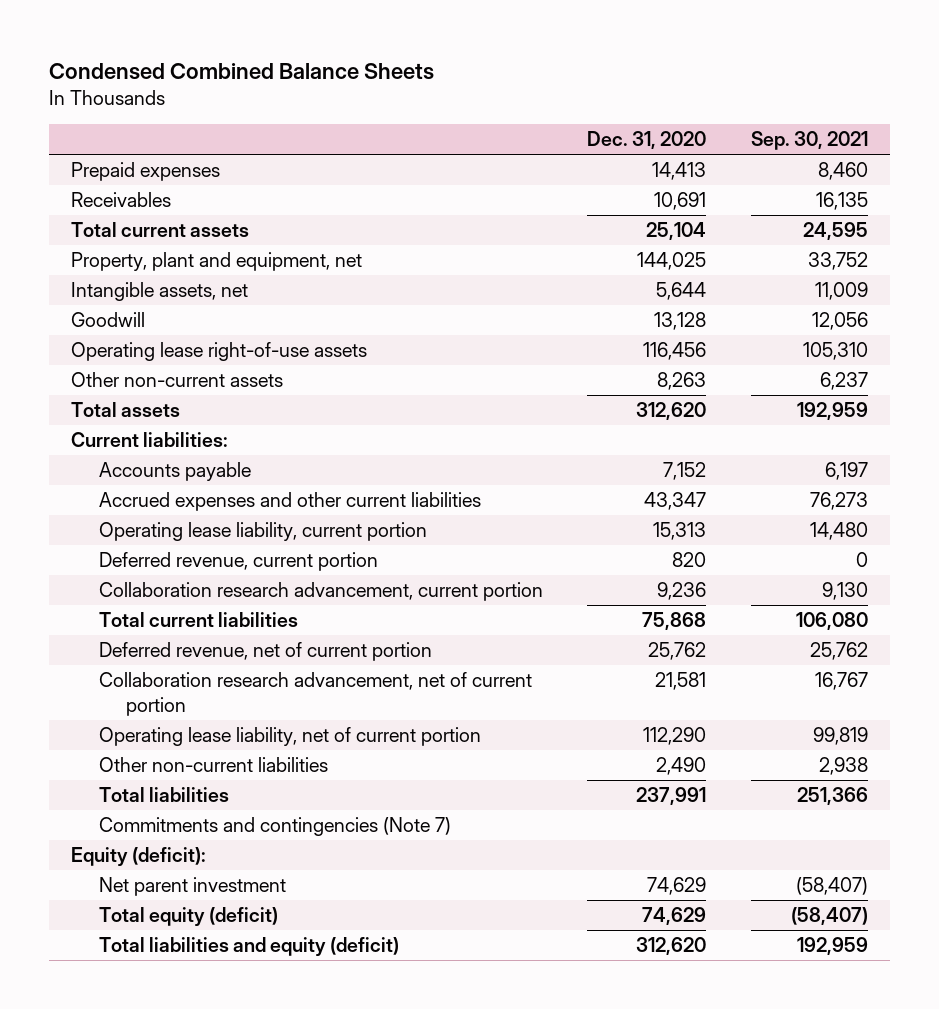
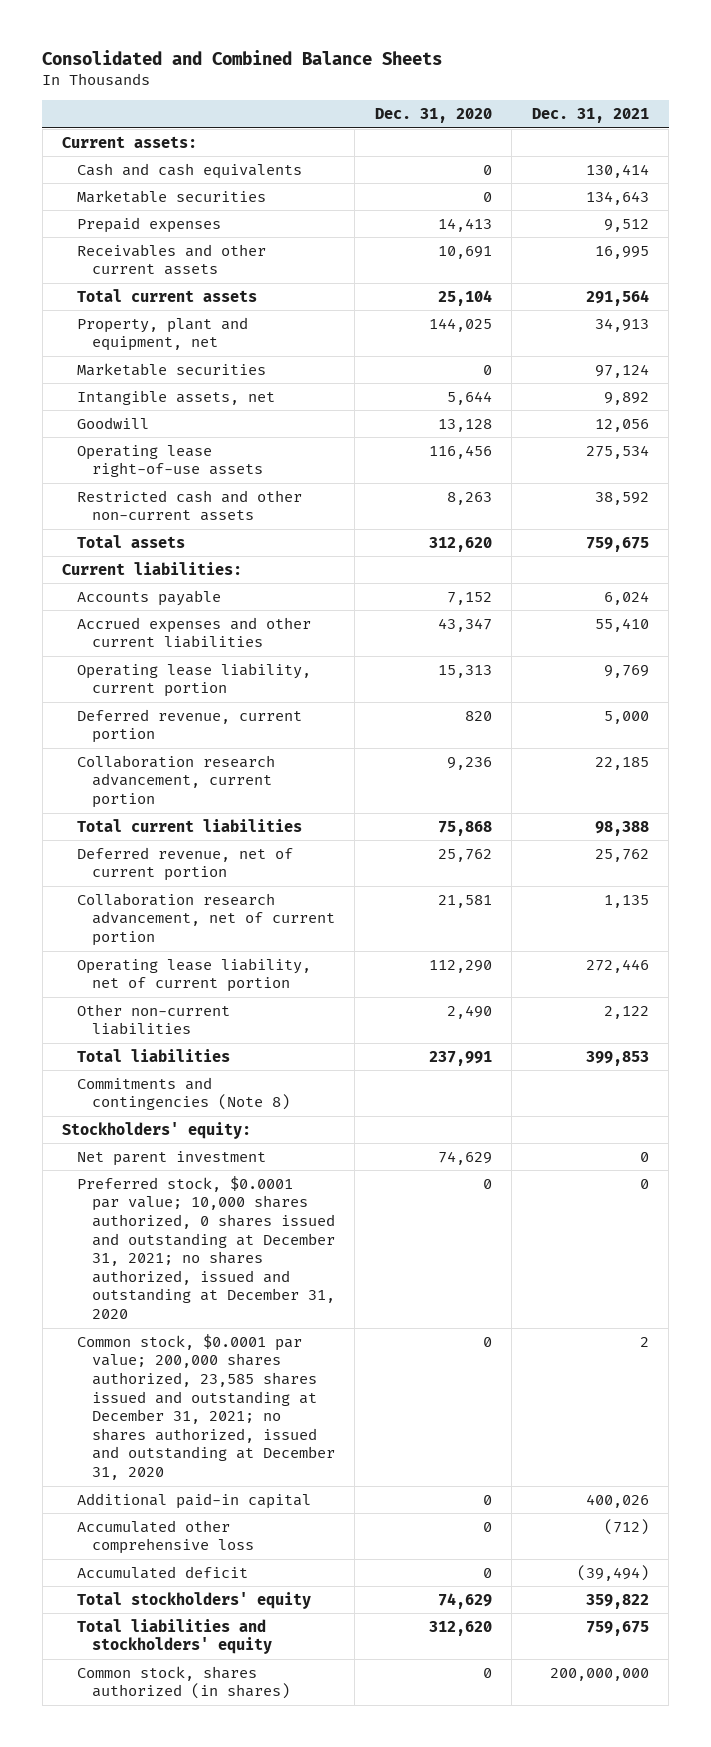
[48,62,434,80] Condensed Combined Balance Sheets -> [42,50,443,66] Consolidated and Combined Balance Sheets
[750,131,868,151] Sep. 30, 2021 -> none
none -> [531,107,649,123] Dec. 31, 2021
none -> [62,135,198,148] Current assets:
none -> [77,162,303,179] Cash and cash equivalents
none -> [77,189,267,203] Marketable securities
[71,192,172,208] Receivables -> [77,243,267,276] Receivables and other current assets
none -> [77,362,267,376] Marketable securities
[71,372,284,388] Other non-current assets -> [77,489,303,522] Restricted cash and other non-current assets
[98,817,451,837] Commitments and contingencies (Note 7) -> [77,1076,290,1111] Commitments and contingencies (Note 8)
[71,847,207,867] Equity (deficit): -> [62,1121,252,1139] Stockholders' equity:
none -> [77,1175,335,1320] Preferred stock, $0.0001 par value; 10,000 shares authorized, 0 shares issued and outstanding at December 31, 2021; no shares authorized, issued and outstanding at December 31, 2020
none -> [77,1333,335,1481] Common stock, $0.0001 par value; 200,000 shares authorized, 23,585 shares issued and outstanding at December 31, 2021; no shares authorized, issued and outstanding at December 31, 2020
none -> [77,1492,312,1509] Additional paid-in capital
none -> [77,1519,254,1555] Accumulated other comprehensive loss
none -> [77,1565,249,1579] Accumulated deficit
[98,907,278,927] Total equity (deficit) -> [77,1591,312,1609] Total stockholders' equity
[98,937,399,957] Total liabilities and equity (deficit) -> [77,1618,272,1655] Total liabilities and stockholders' equity
none -> [77,1665,290,1700] Common stock, shares authorized (in shares)

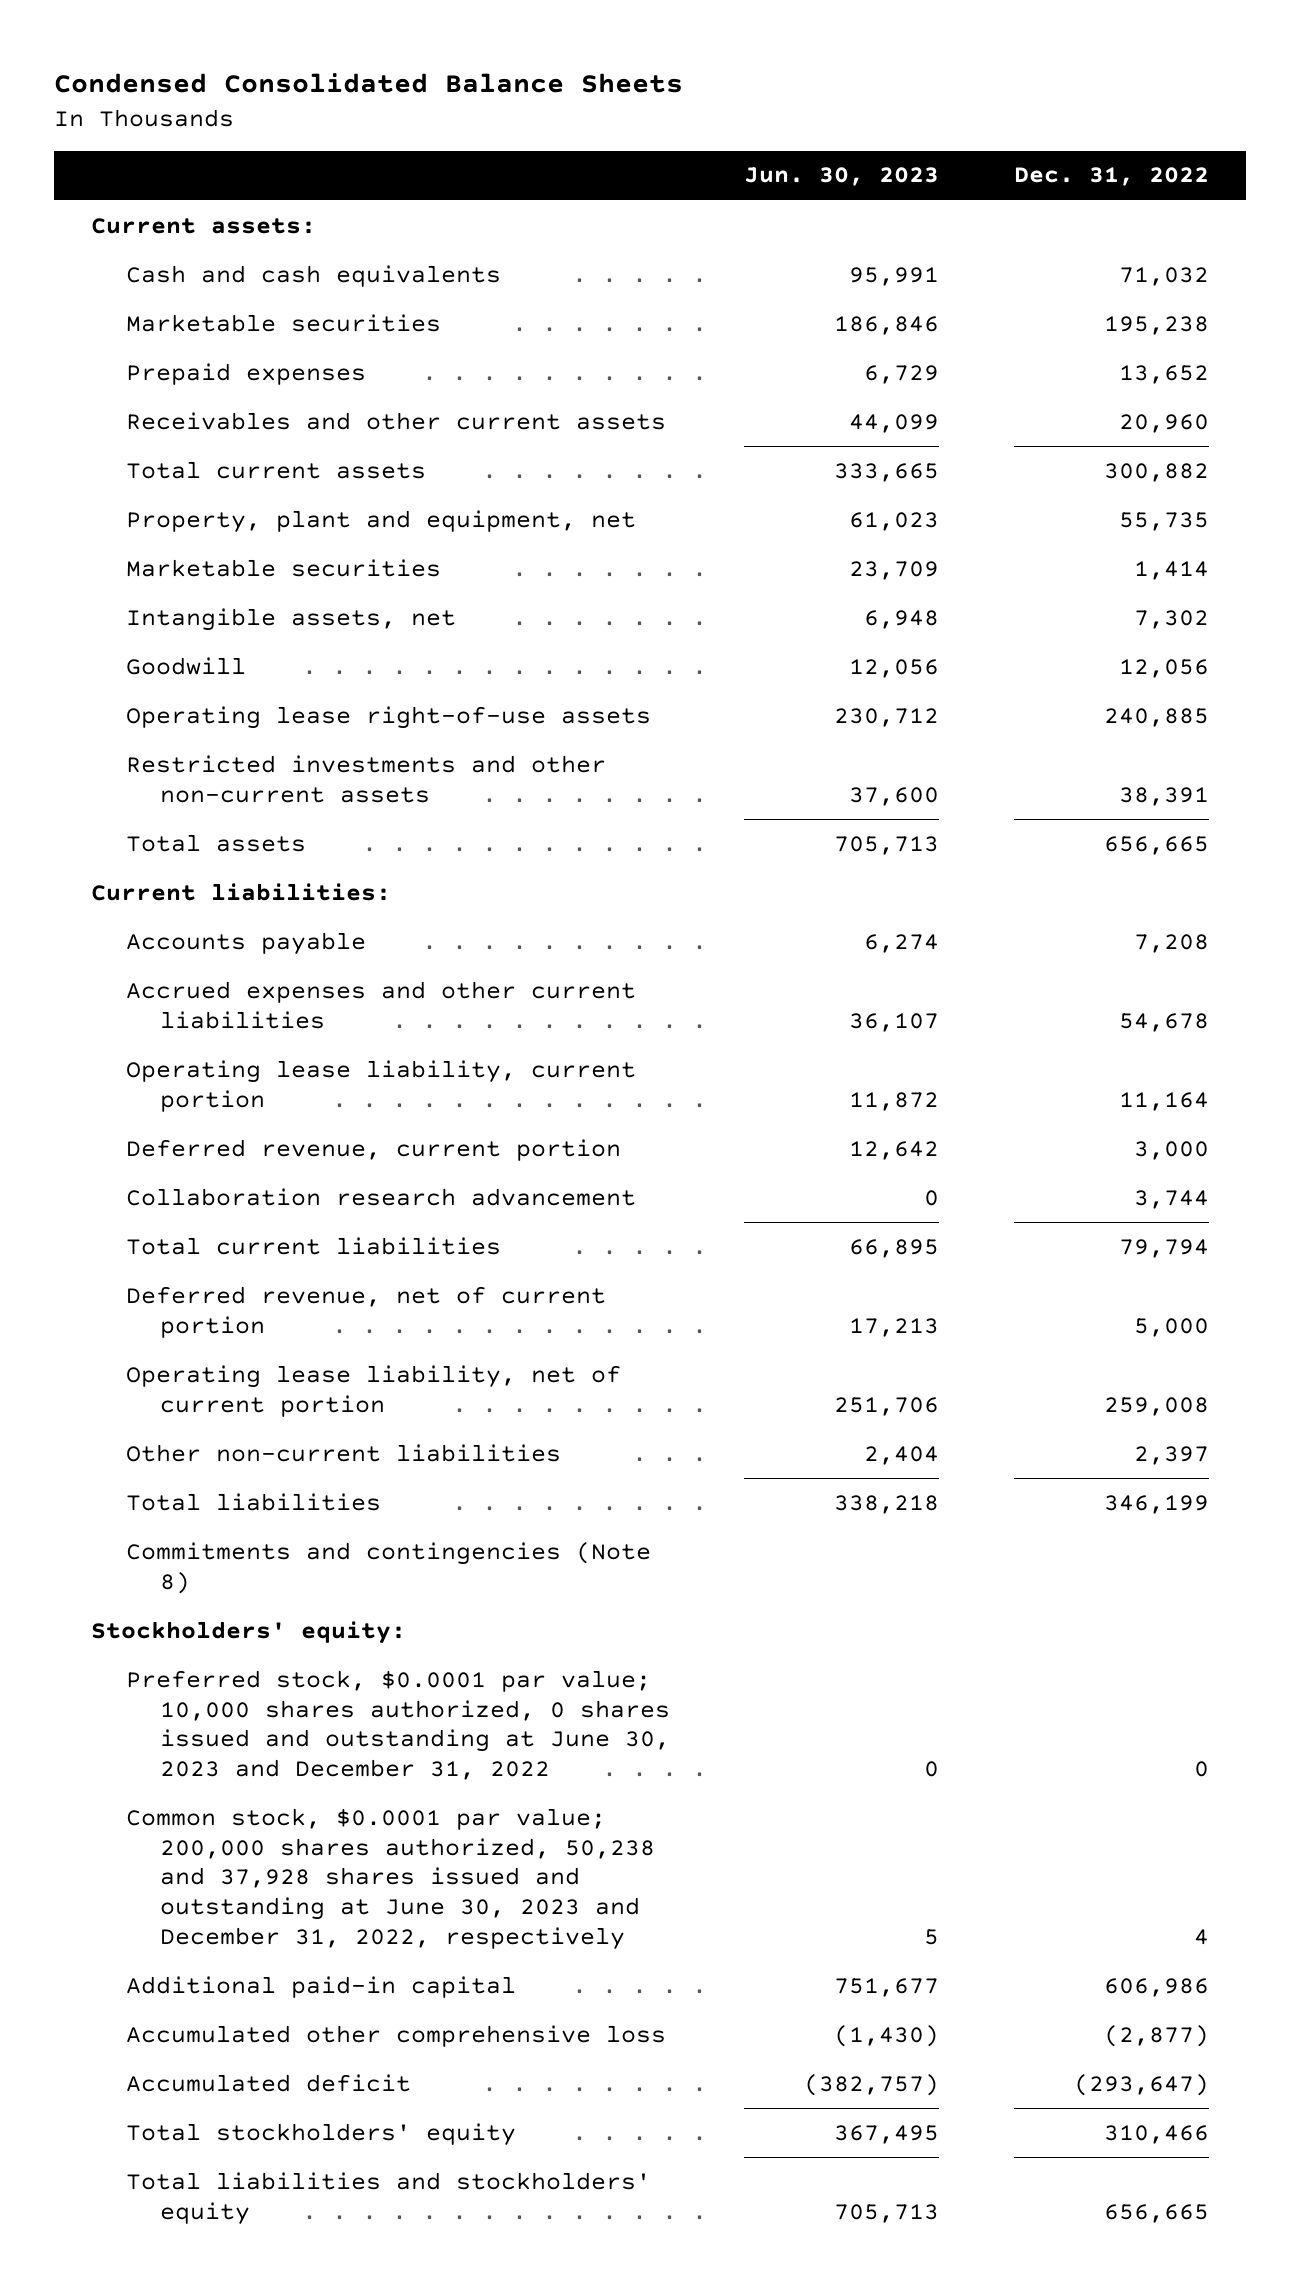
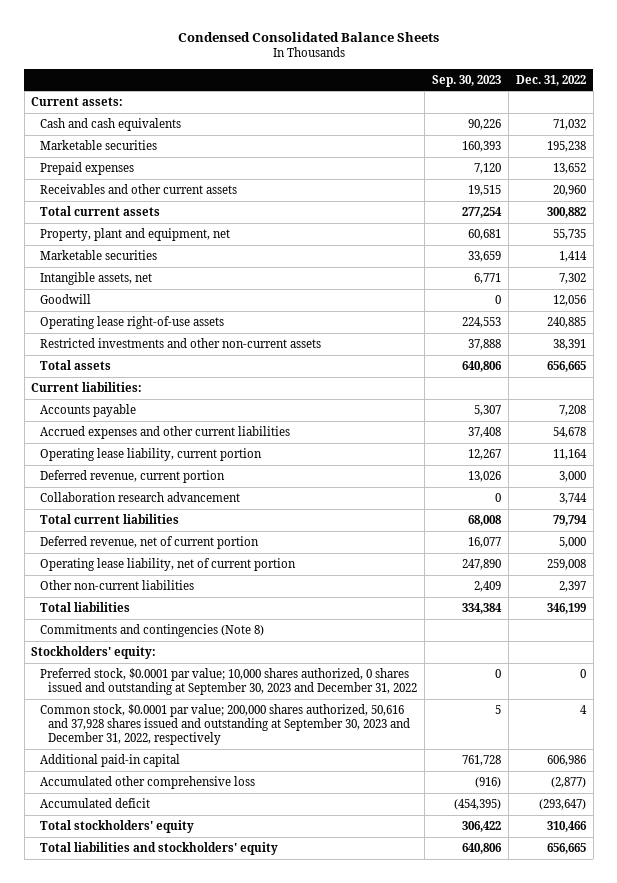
[744,167,940,187] Jun. 30, 2023 -> none
none -> [431,74,501,87] Sep. 30, 2023
[125,1669,671,1781] Preferred stock, $0.0001 par value; 10,000 shares authorized, 0 shares issued and outstanding at June 30, 2023 and December 31, 2022 -> [39,667,417,696] Preferred stock, $0.0001 par value; 10,000 shares authorized, 0 shares issued and outstanding at September 30, 2023 and December 31, 2022
[125,1807,656,1950] Common stock, $0.0001 par value; 200,000 shares authorized, 50,238 and 37,928 shares issued and outstanding at June 30, 2023 and December 31, 2022, respectively -> [39,703,410,746] Common stock, $0.0001 par value; 200,000 shares authorized, 50,616 and 37,928 shares issued and outstanding at September 30, 2023 and December 31, 2022, respectively

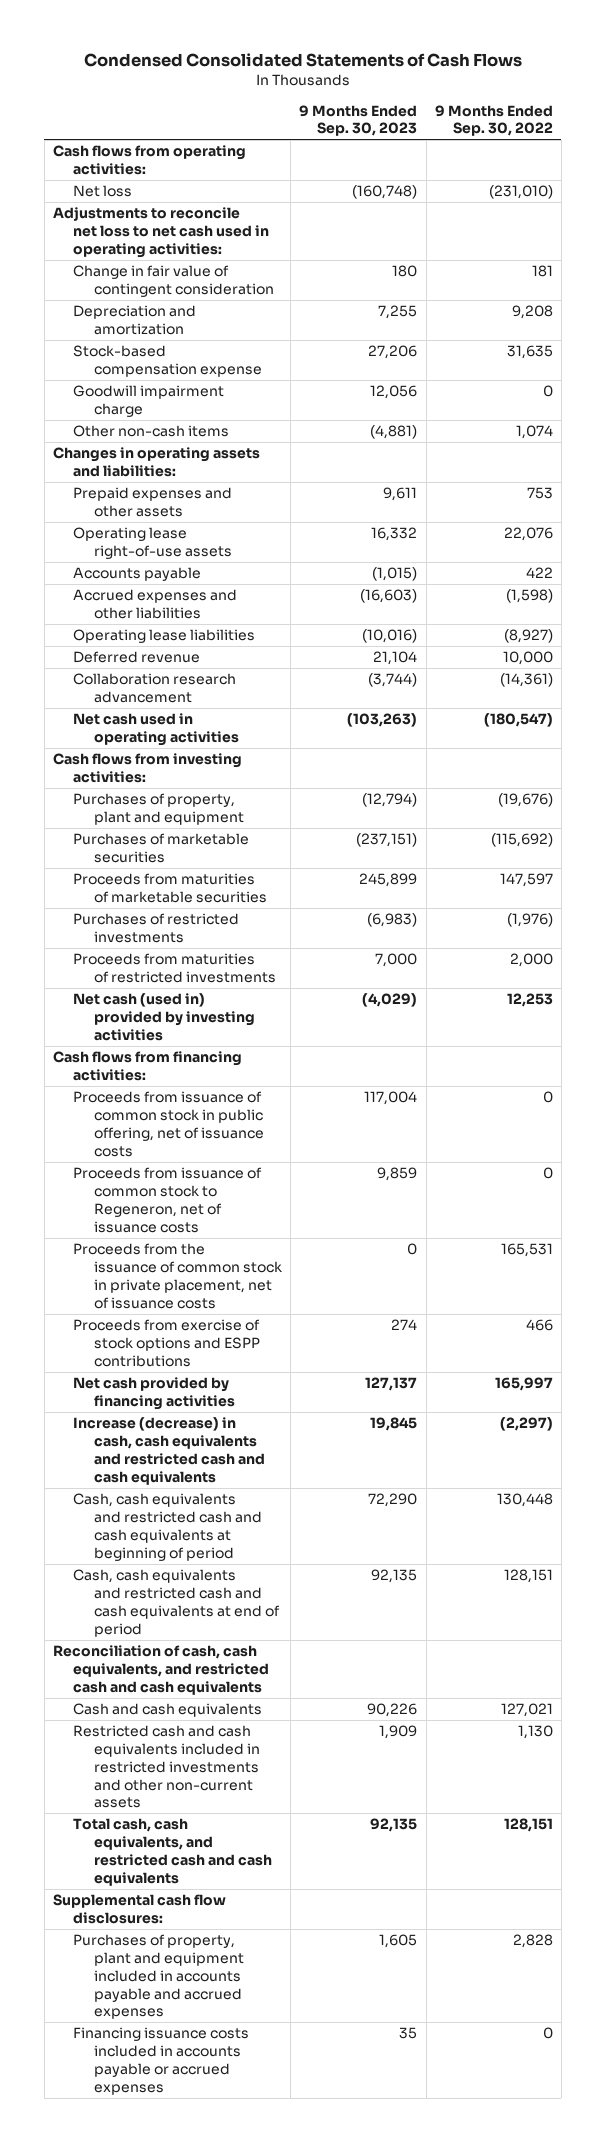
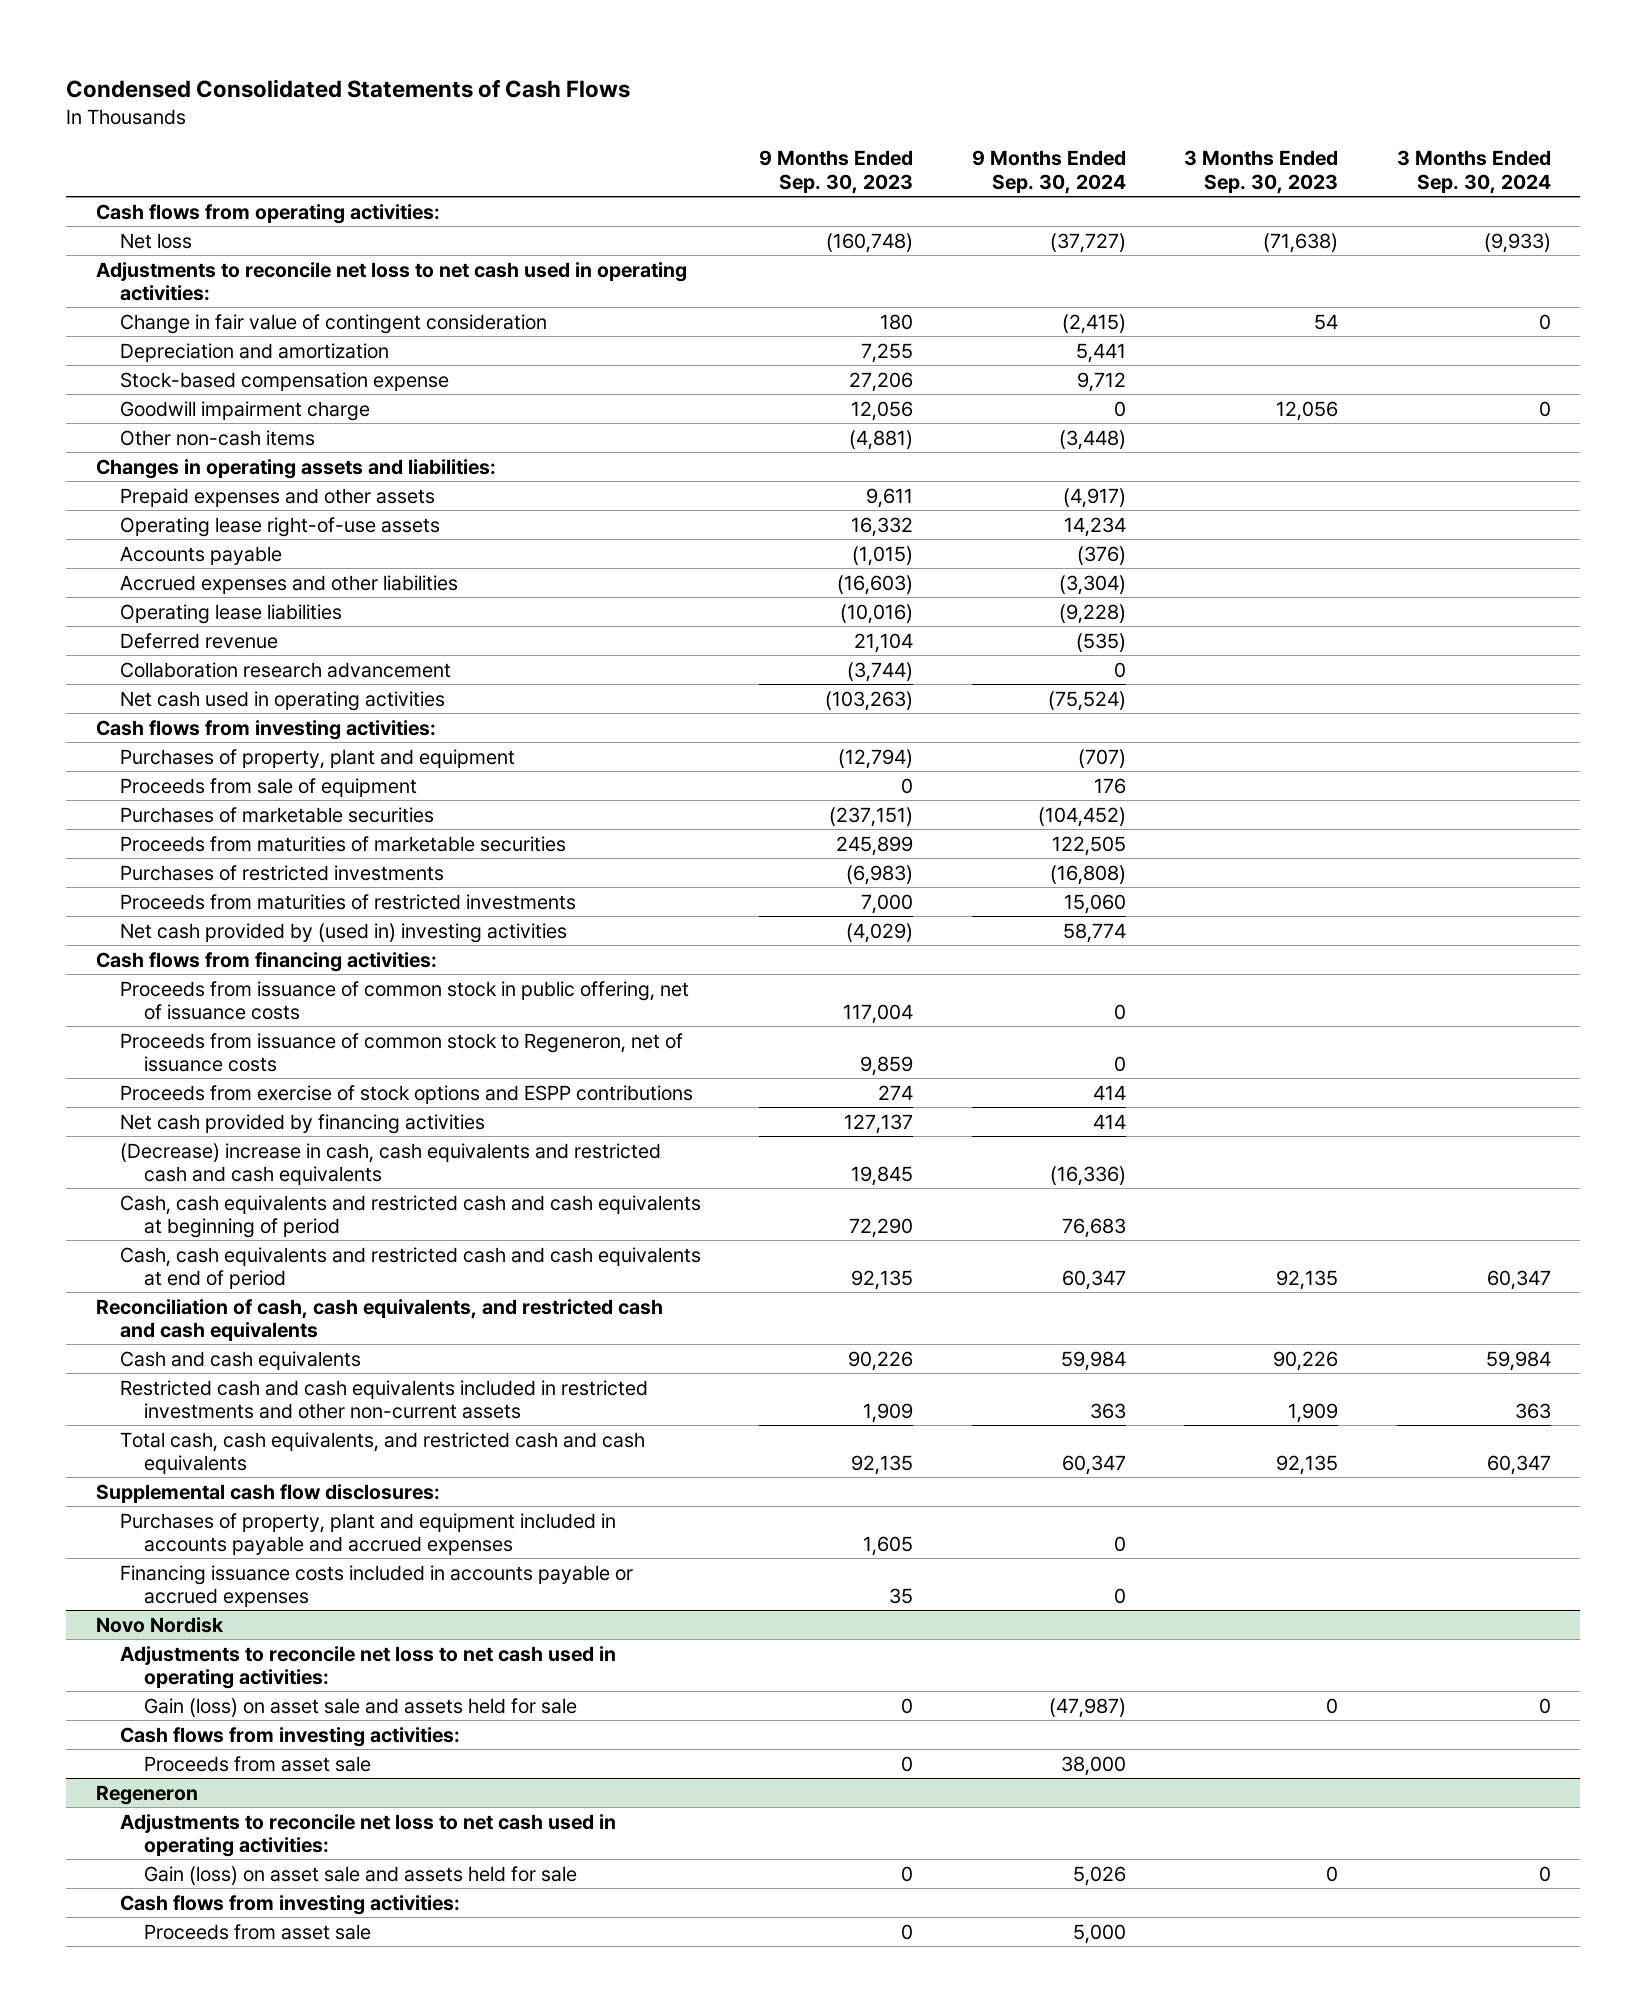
[434,104,553,137] 9 Months Ended Sep. 30, 2022 -> none
none -> [971,150,1126,194] 9 Months Ended Sep. 30, 2024
none -> [1184,150,1339,194] 3 Months Ended Sep. 30, 2023
none -> [1396,150,1551,194] 3 Months Ended Sep. 30, 2024
none -> [119,777,417,797] Proceeds from sale of equipment
[73,993,256,1041] Net cash (used in) provided by investing activities -> [119,922,567,943] Net cash provided by (used in) investing activities
[73,1243,283,1309] Proceeds from the issuance of common stock in private placement, net of issuance costs -> none
[73,1417,266,1485] Increase (decrease) in cash, cash equivalents and restricted cash and cash equivalents -> [119,1142,661,1185] (Decrease) increase in cash, cash equivalents and restricted cash and cash equivalents
none -> [95,1616,224,1633] Novo Nordisk
none -> [119,1645,616,1689] Adjustments to reconcile net loss to net cash used in operating activities:
none -> [143,1697,577,1717] Gain (loss) on asset sale and assets held for sale
none -> [119,1726,460,1747] Cash flows from investing activities:
none -> [143,1755,371,1772] Proceeds from asset sale
none -> [95,1784,198,1805] Regeneron
none -> [119,1813,616,1857] Adjustments to reconcile net loss to net cash used in operating activities:
none -> [143,1865,577,1885] Gain (loss) on asset sale and assets held for sale
none -> [119,1894,460,1915] Cash flows from investing activities:
none -> [143,1923,371,1940] Proceeds from asset sale

